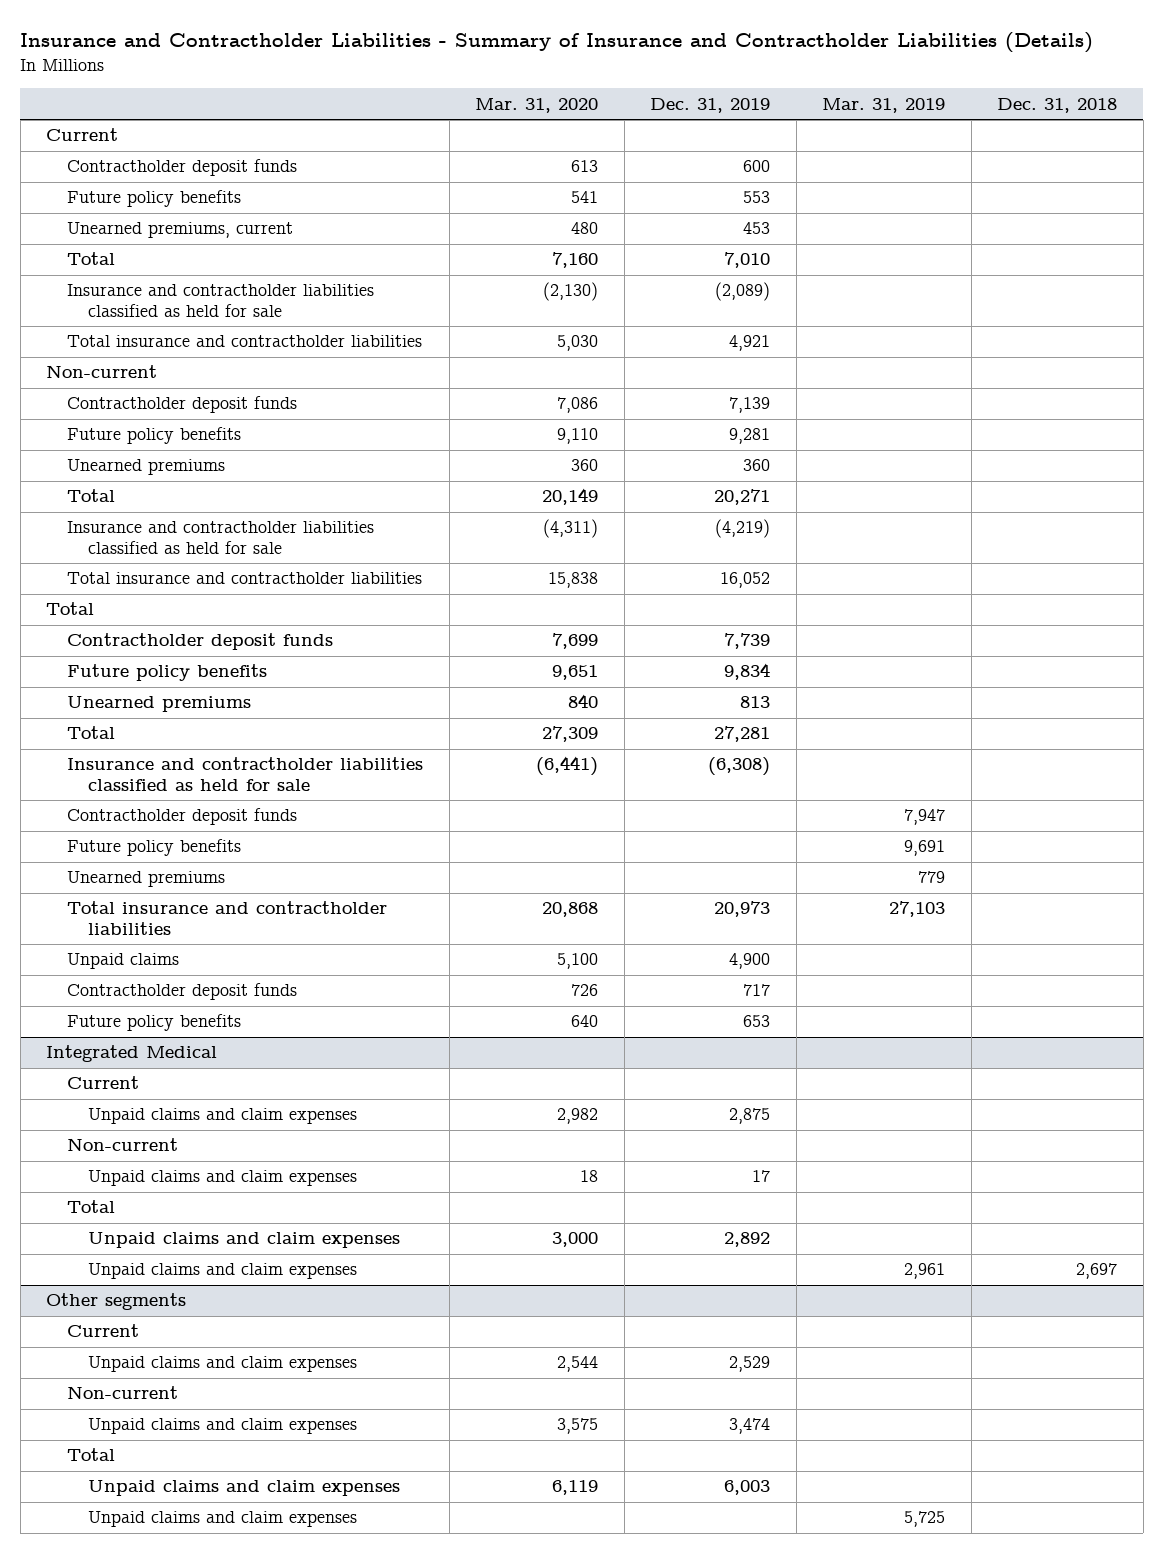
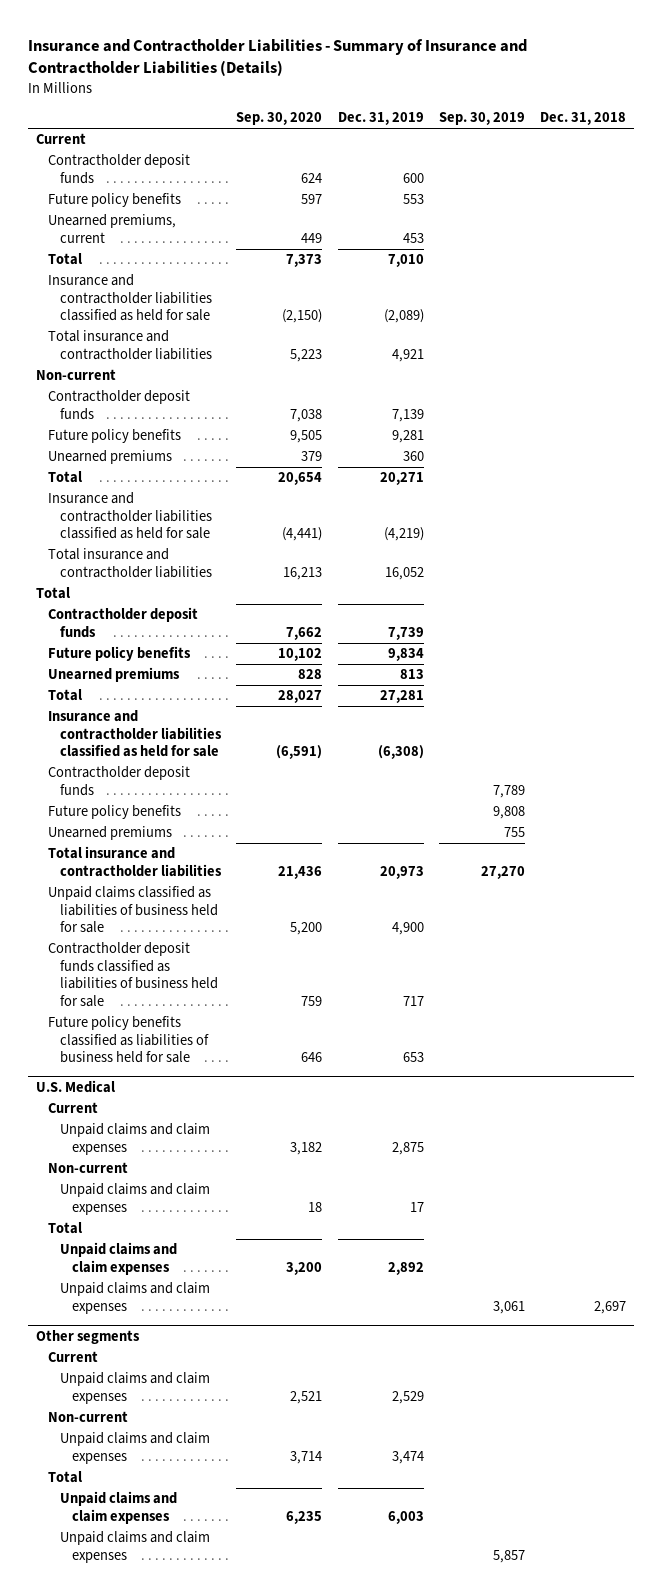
[475,97,599,113] Mar. 31, 2020 -> none
[822,97,946,113] Mar. 31, 2019 -> none
none -> [236,112,323,126] Sep. 30, 2020
none -> [438,112,525,126] Sep. 30, 2019
[67,953,180,970] Unpaid claims -> [48,886,219,934] Unpaid claims classified as liabilities of business held for sale
[67,983,298,1001] Contractholder deposit funds -> [48,942,219,1007] Contractholder deposit funds classified as liabilities of business held for sale
[67,1014,242,1032] Future policy benefits -> [48,1016,210,1064] Future policy benefits classified as liabilities of business held for sale
[46,1045,218,1063] Integrated Medical -> [36,1080,116,1094] U.S. Medical

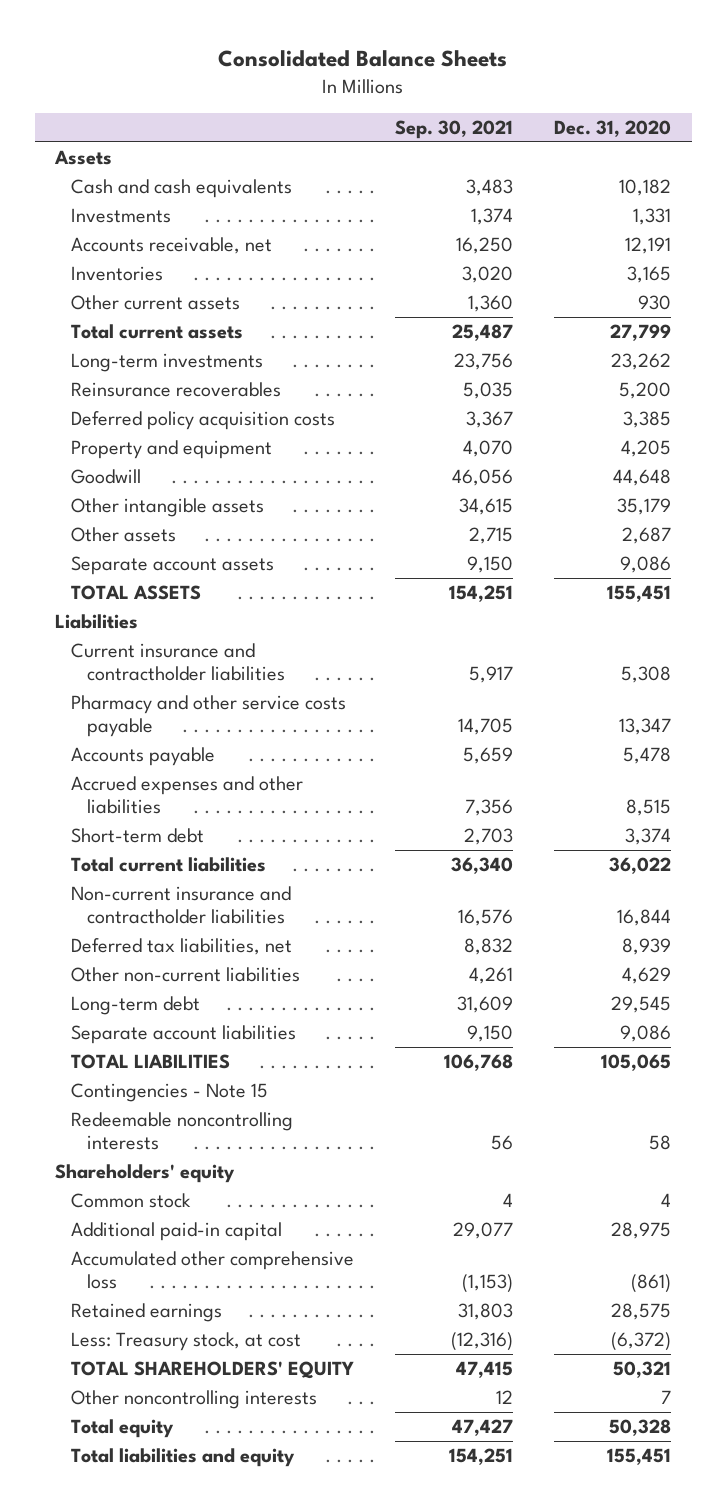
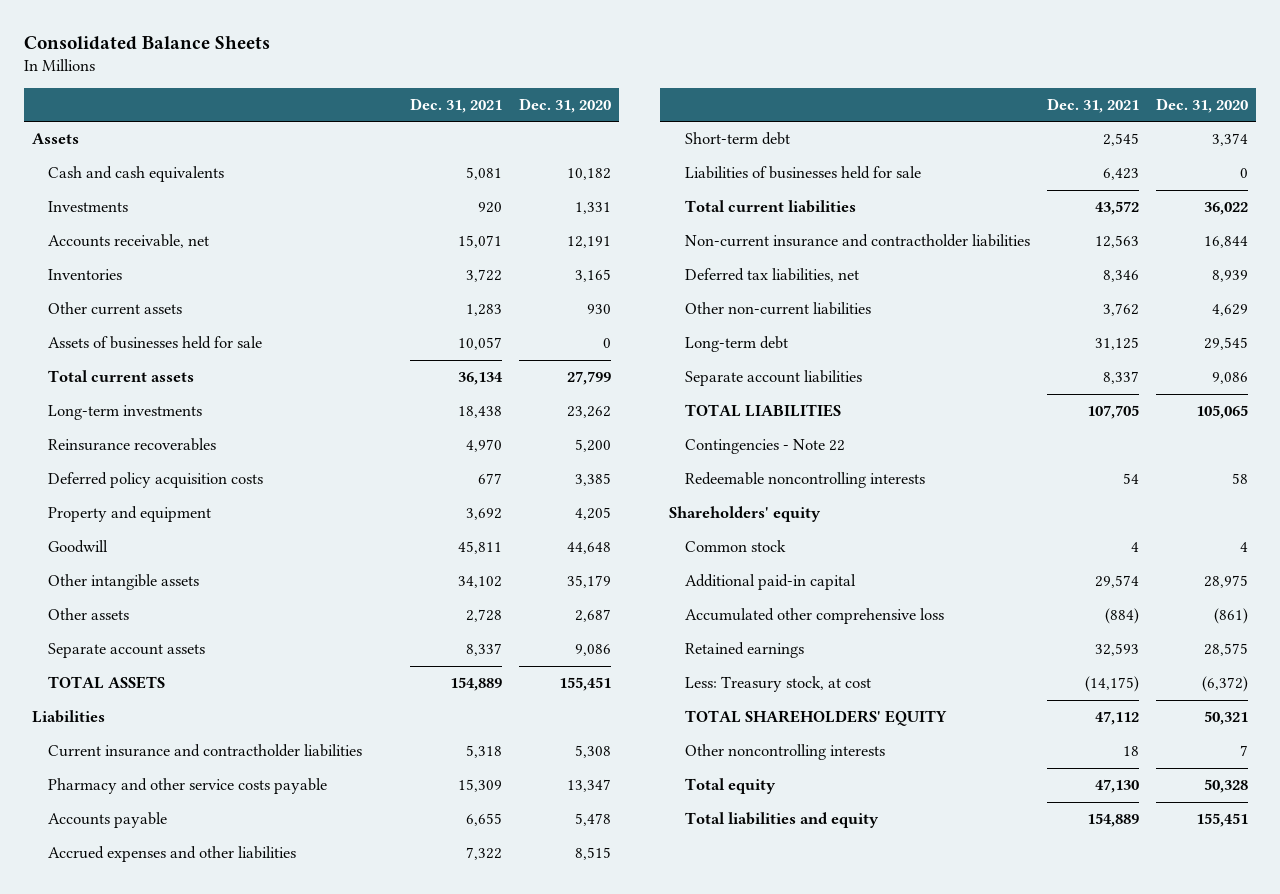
[395,119,514,139] Sep. 30, 2021 -> none
none -> [410,97,503,113] Dec. 31, 2021
none -> [48,336,263,350] Assets of businesses held for sale
none -> [685,166,922,180] Liabilities of businesses held for sale
[71,1083,269,1103] Contingencies - Note 15 -> [685,439,846,455] Contingencies - Note 22

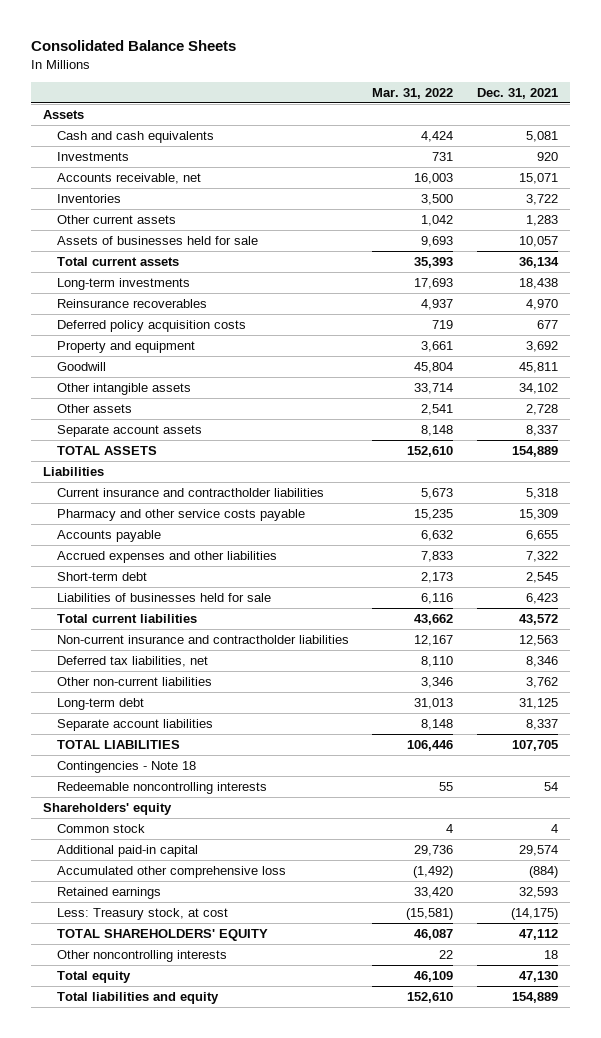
[518,97,611,113] Dec. 31, 2020 -> none
none -> [372,87,454,99] Mar. 31, 2022
[685,439,846,455] Contingencies - Note 22 -> [56,760,196,773] Contingencies - Note 18

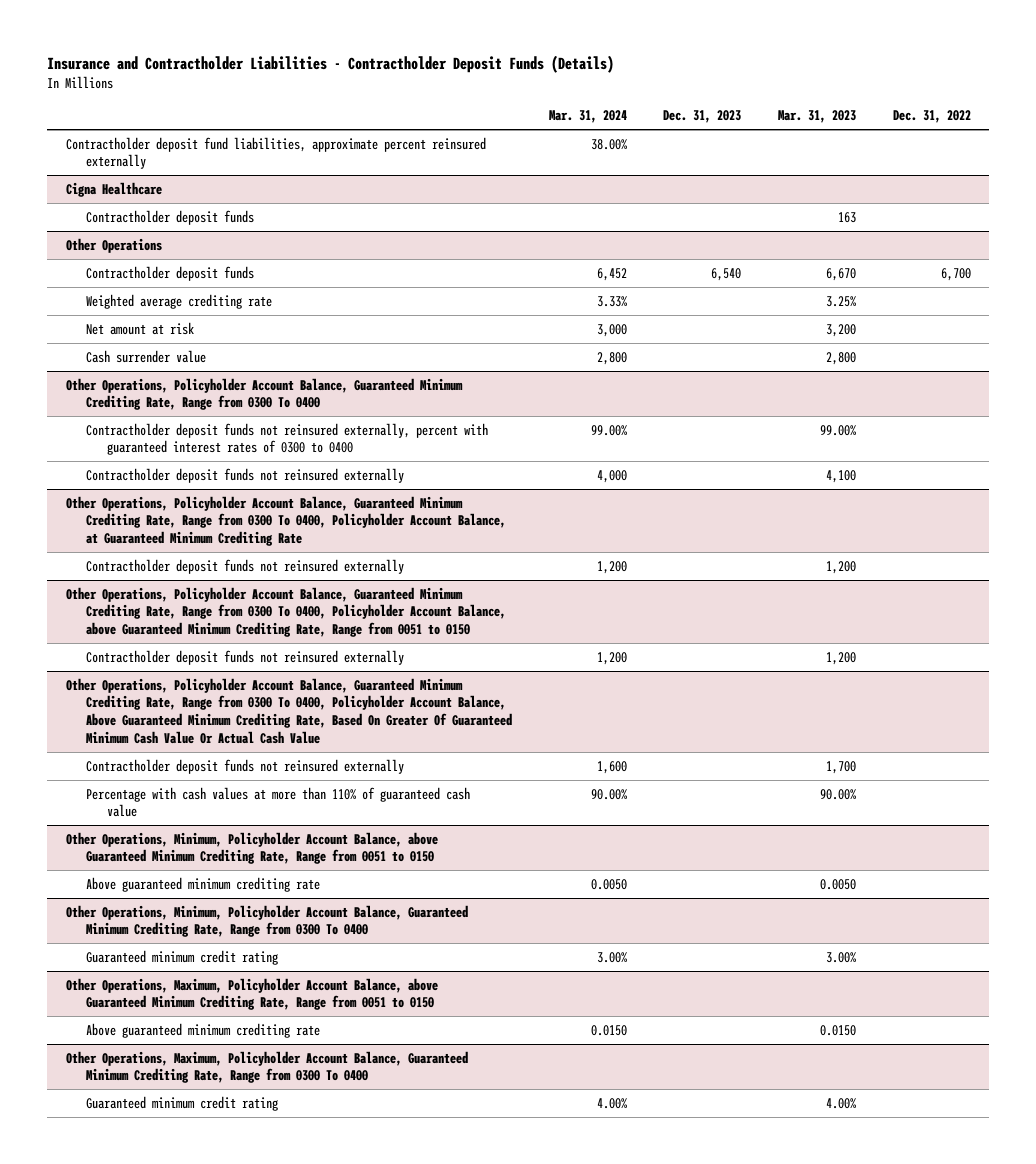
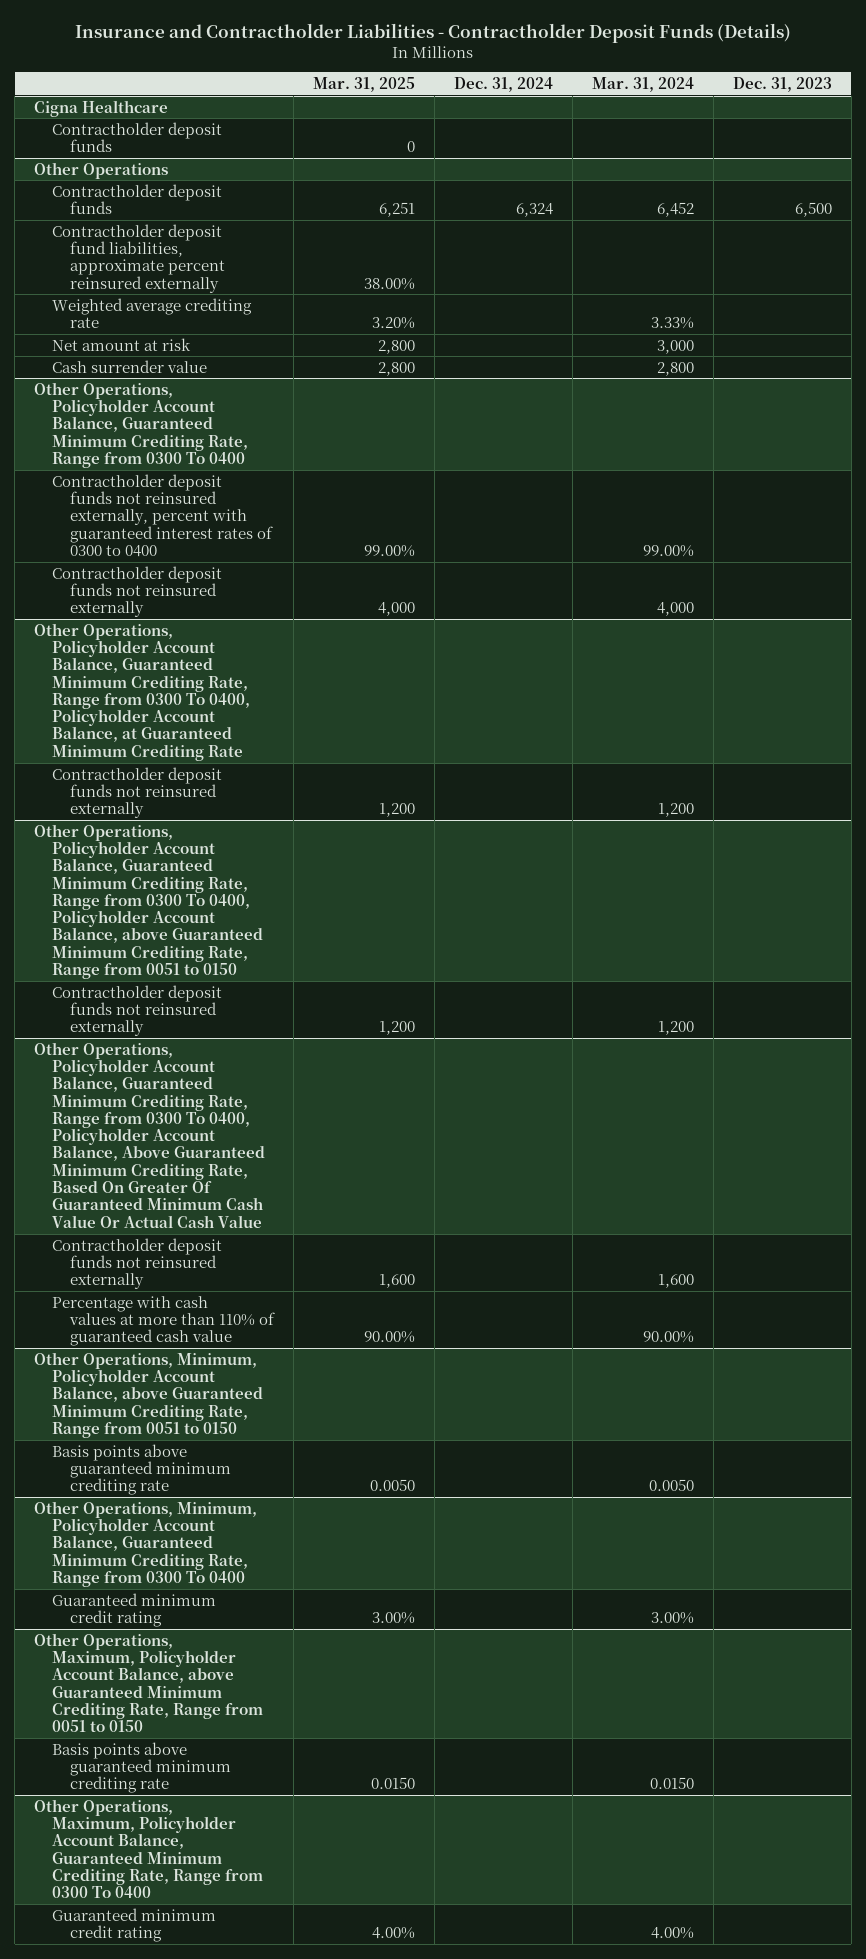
[777,110,856,124] Mar. 31, 2023 -> none
[892,110,971,124] Dec. 31, 2022 -> none
none -> [312,76,415,92] Mar. 31, 2025
none -> [453,76,553,92] Dec. 31, 2024
[65,136,486,170] Contractholder deposit fund liabilities, approximate percent reinsured externally -> none
[711,267,742,281] 6,540 -> [794,201,832,217] 6,500
none -> [52,223,226,293] Contractholder deposit fund liabilities, approximate percent reinsured externally
[86,876,321,892] Above guaranteed minimum crediting rate -> [52,1443,232,1496] Basis points above guaranteed minimum crediting rate
[86,1022,321,1038] Above guaranteed minimum crediting rate -> [52,1741,232,1794] Basis points above guaranteed minimum crediting rate

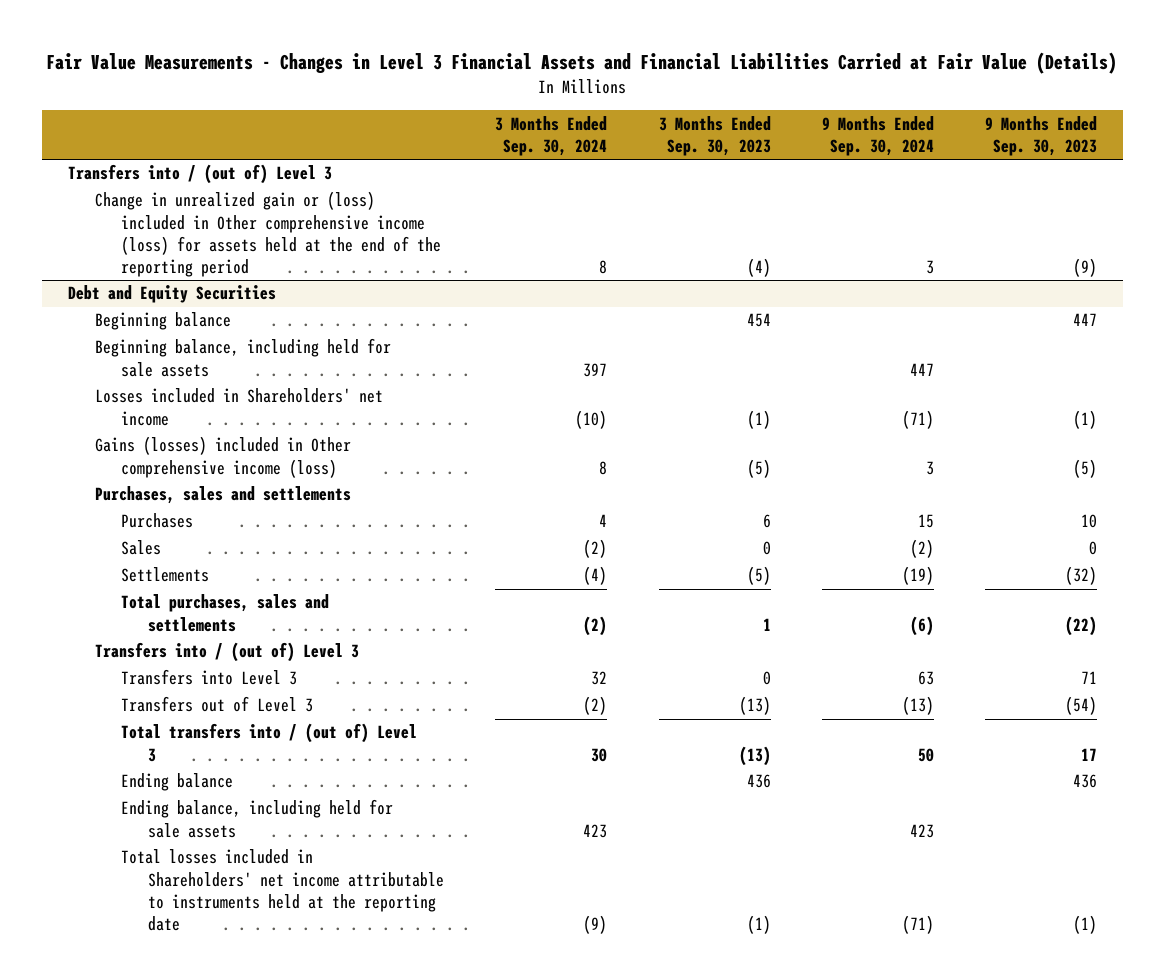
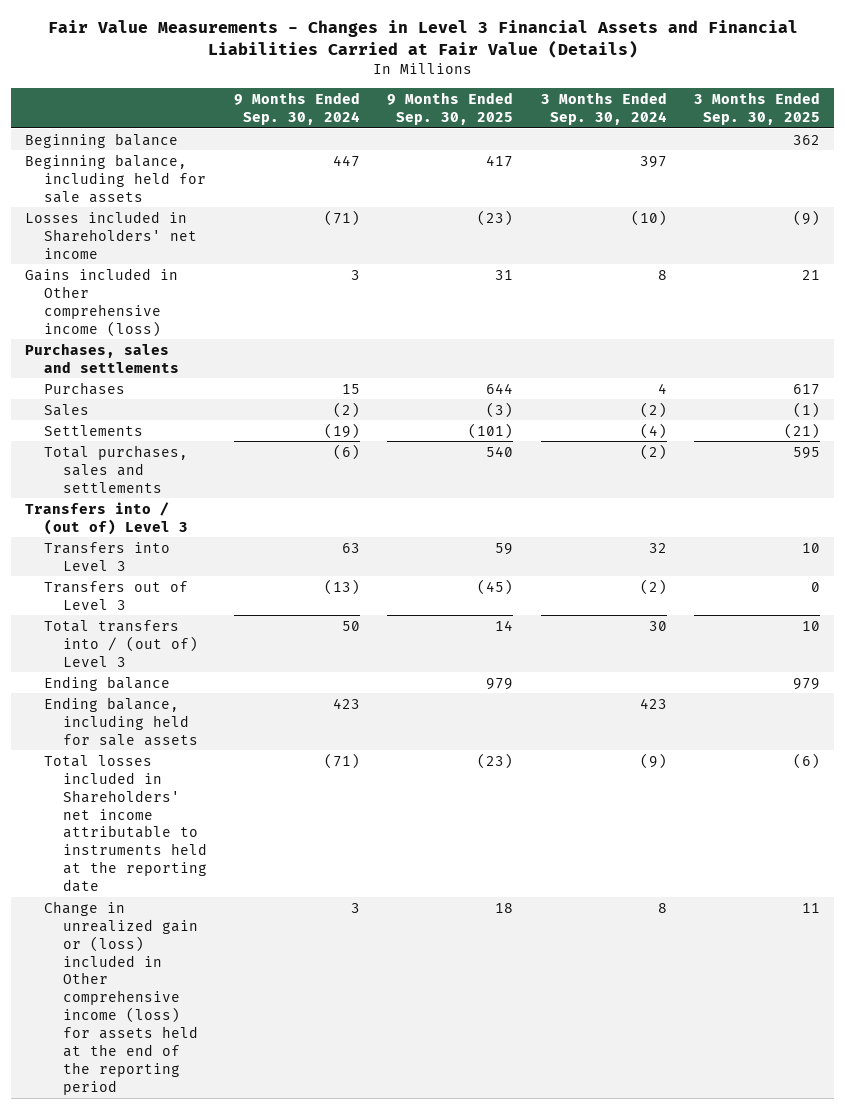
[658,115,771,156] 3 Months Ended Sep. 30, 2023 -> none
[984,115,1097,156] 9 Months Ended Sep. 30, 2023 -> none
none -> [387,91,514,125] 9 Months Ended Sep. 30, 2025
none -> [694,91,821,125] 3 Months Ended Sep. 30, 2025
[67,164,332,185] Transfers into / (out of) Level 3 -> none
[67,285,276,304] Debt and Equity Securities -> none
[94,436,351,478] Gains (losses) included in Other comprehensive income (loss) -> [24,267,178,337] Gains included in Other comprehensive income (loss)
[94,191,442,278] Change in unrealized gain or (loss) included in Other comprehensive income (loss) for assets held at the end of the reporting period -> [43,900,198,1096] Change in unrealized gain or (loss) included in Other comprehensive income (loss) for assets held at the end of the reporting period

